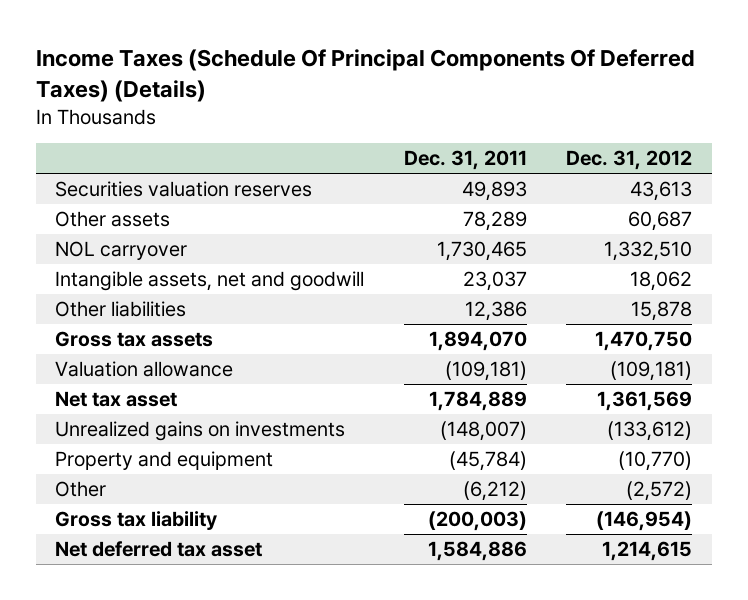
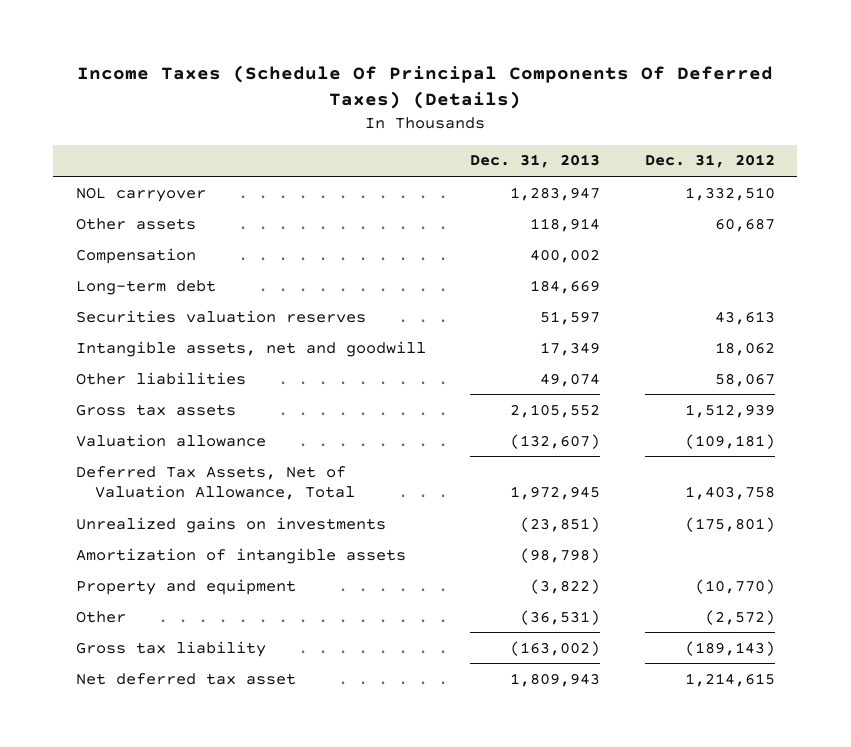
[403,150,527,171] Dec. 31, 2011 -> none
none -> [470,154,601,169] Dec. 31, 2013
[55,210,171,227] Other assets -> [75,217,196,230] Other assets
none -> [75,247,196,264] Compensation
none -> [75,279,216,295] Long-term debt
[55,180,313,197] Securities valuation reserves -> [75,309,366,323] Securities valuation reserves
[631,300,693,321] 15,878 -> [714,372,775,387] 58,067
[595,330,693,351] 1,470,750 -> [684,403,775,418] 1,512,939
[55,390,178,407] Net tax asset -> [75,465,356,501] Deferred Tax Assets, Net of Valuation Allowance, Total
[597,390,693,411] 1,361,569 -> [684,486,775,501] 1,403,758
[607,420,693,441] (133,612) -> [684,516,775,532] (175,801)
none -> [75,547,406,564] Amortization of intangible assets
[596,510,693,531] (146,954) -> [684,640,775,656] (189,143)

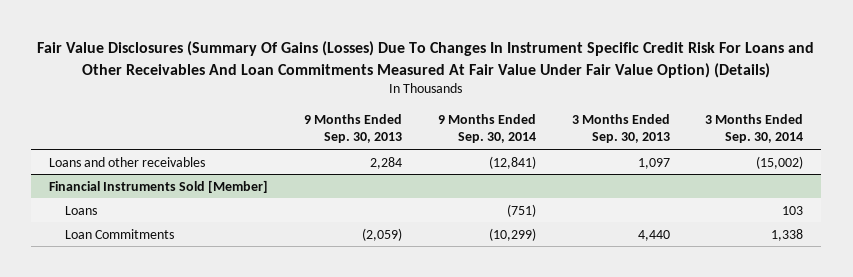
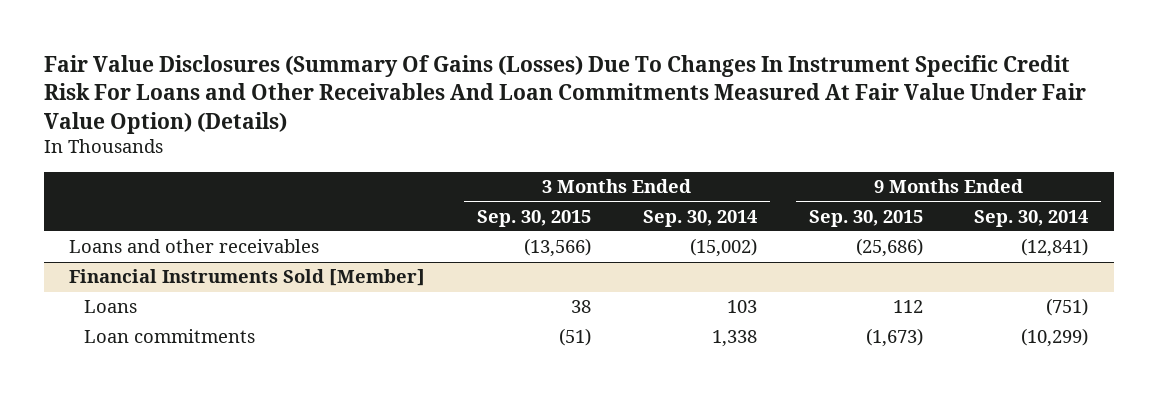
[304,113,403,144] 9 Months Ended Sep. 30, 2013 -> none
[571,113,670,144] 3 Months Ended Sep. 30, 2013 -> none
none -> [477,209,592,227] Sep. 30, 2015
none -> [808,209,923,227] Sep. 30, 2015
[65,228,175,239] Loan Commitments -> [83,329,255,344] Loan commitments

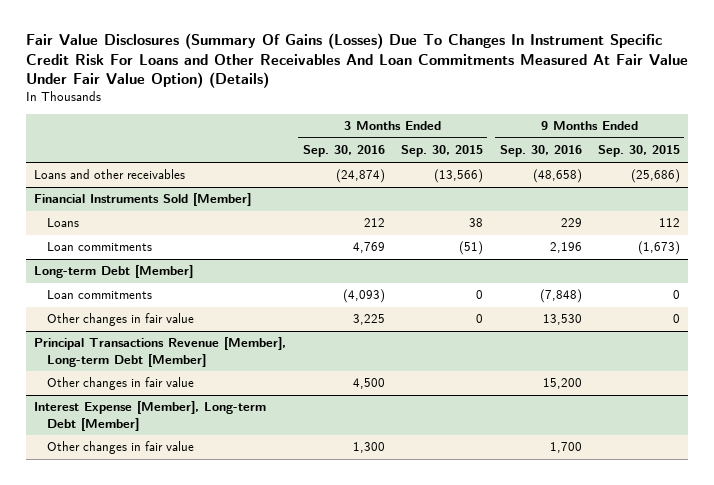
[642,209,757,227] Sep. 30, 2014 -> none
[974,209,1089,227] Sep. 30, 2014 -> none
none -> [302,145,385,158] Sep. 30, 2016
none -> [499,145,582,158] Sep. 30, 2016
none -> [33,265,193,279] Long-term Debt [Member]
none -> [47,290,153,300] Loan commitments
none -> [47,313,195,327] Other changes in fair value
none -> [33,337,286,367] Principal Transactions Revenue [Member], Long-term Debt [Member]
none -> [47,377,195,391] Other changes in fair value
none -> [33,401,266,431] Interest Expense [Member], Long-term Debt [Member]
none -> [47,441,195,455] Other changes in fair value

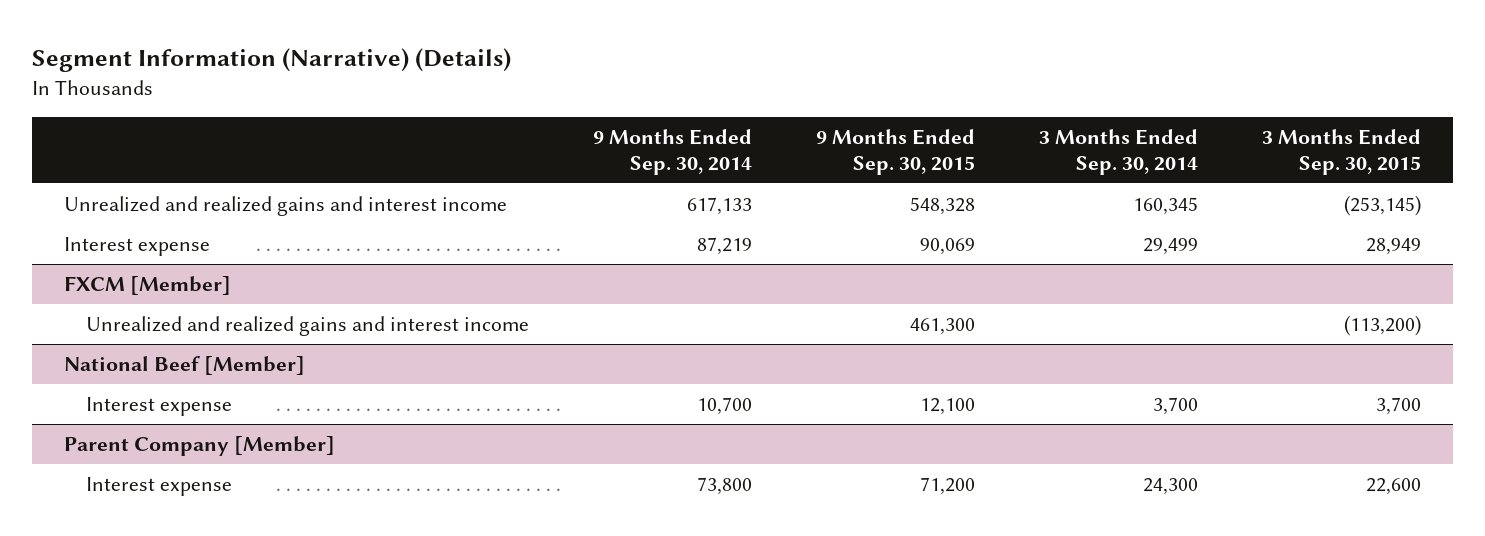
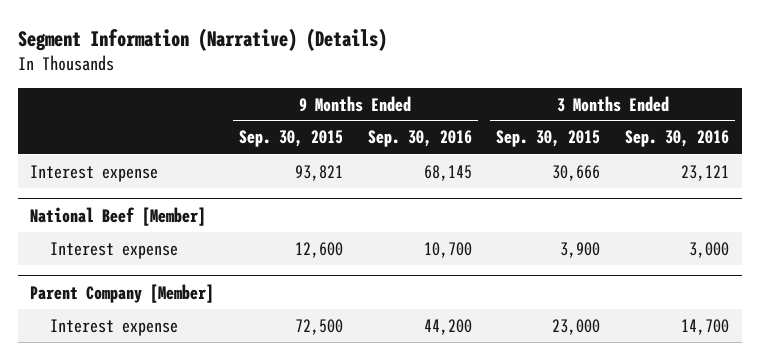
[593,128,753,175] 9 Months Ended Sep. 30, 2014 -> none
[1039,128,1199,175] 3 Months Ended Sep. 30, 2014 -> none
none -> [367,130,472,148] Sep. 30, 2016
none -> [625,130,730,148] Sep. 30, 2016
[64,196,508,217] Unrealized and realized gains and interest income -> none
[64,276,232,296] FXCM [Member] -> none
[86,316,530,337] Unrealized and realized gains and interest income -> none
[920,238,976,256] 90,069 -> [294,164,343,181] 93,821
[1366,238,1422,256] 28,949 -> [552,164,601,181] 30,666
[920,398,976,416] 12,100 -> [294,241,343,258] 12,600
[1376,397,1422,416] 3,700 -> [560,241,601,258] 3,900
[920,477,976,496] 71,200 -> [294,318,343,335] 72,500
[1366,478,1422,496] 22,600 -> [552,318,601,335] 23,000

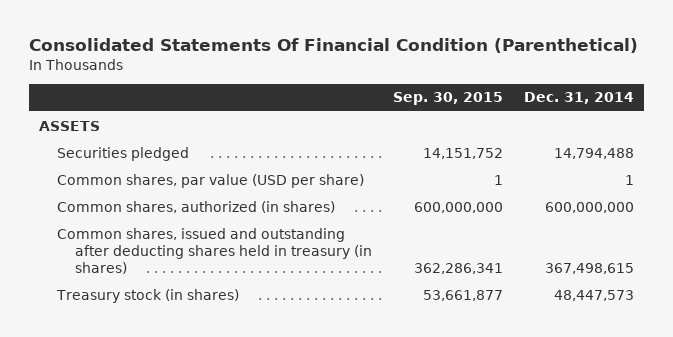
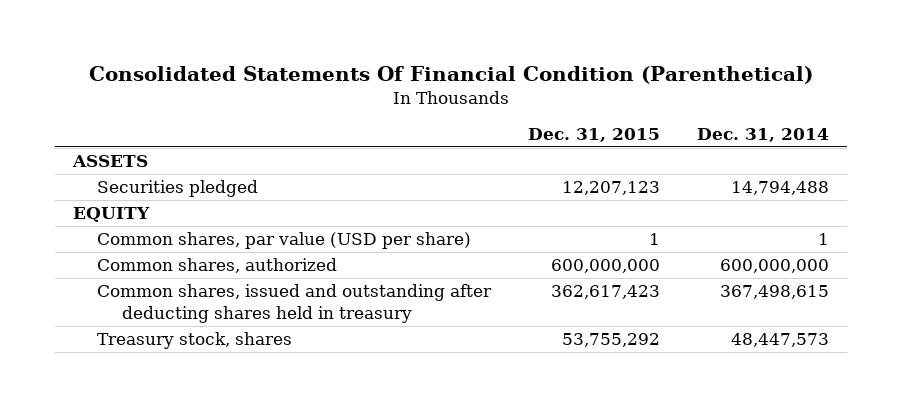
[392,92,503,106] Sep. 30, 2015 -> none
none -> [528,127,661,142] Dec. 31, 2015
none -> [72,207,150,223] EQUITY
[56,200,335,213] Common shares, authorized (in shares) -> [97,258,338,274] Common shares, authorized
[56,227,372,274] Common shares, issued and outstanding after deducting shares held in treasury (in shares) -> [97,284,493,324] Common shares, issued and outstanding after deducting shares held in treasury
[55,288,239,303] Treasury stock (in shares) -> [97,332,293,350] Treasury stock, shares

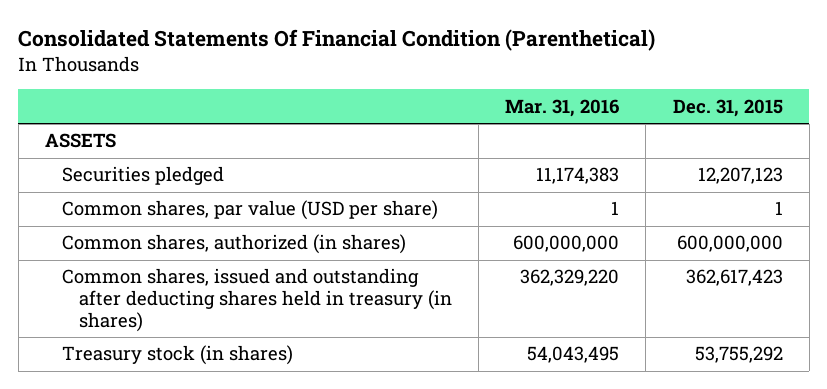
[696,127,829,142] Dec. 31, 2014 -> none
none -> [505,98,620,117] Mar. 31, 2016
[72,207,150,223] EQUITY -> none
[97,258,338,274] Common shares, authorized -> [61,234,406,255] Common shares, authorized (in shares)
[97,284,493,324] Common shares, issued and outstanding after deducting shares held in treasury -> [61,268,453,332] Common shares, issued and outstanding after deducting shares held in treasury (in shares)
[97,332,293,350] Treasury stock, shares -> [61,345,293,366] Treasury stock (in shares)

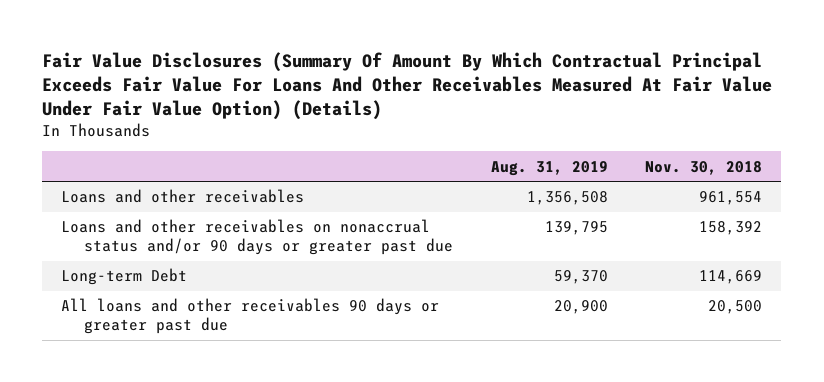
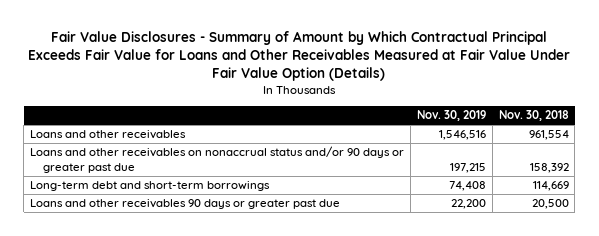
[42,51,773,120] Fair Value Disclosures (Summary Of Amount By Which Contractual Principal Exceeds Fair Value For Loans And Other Receivables Measured At Fair Value Under Fair Value Option) (Details) -> [28,31,571,82] Fair Value Disclosures - Summary of Amount by Which Contractual Principal Exceeds Fair Value for Loans and Other Receivables Measured at Fair Value Under Fair Value Option (Details)
[490,160,608,176] Aug. 31, 2019 -> none
none -> [416,110,486,122] Nov. 30, 2019
[61,268,188,286] Long-term Debt -> [30,181,271,192] Long-term debt and short-term borrowings
[61,298,440,335] All loans and other receivables 90 days or greater past due -> [30,199,341,210] Loans and other receivables 90 days or greater past due

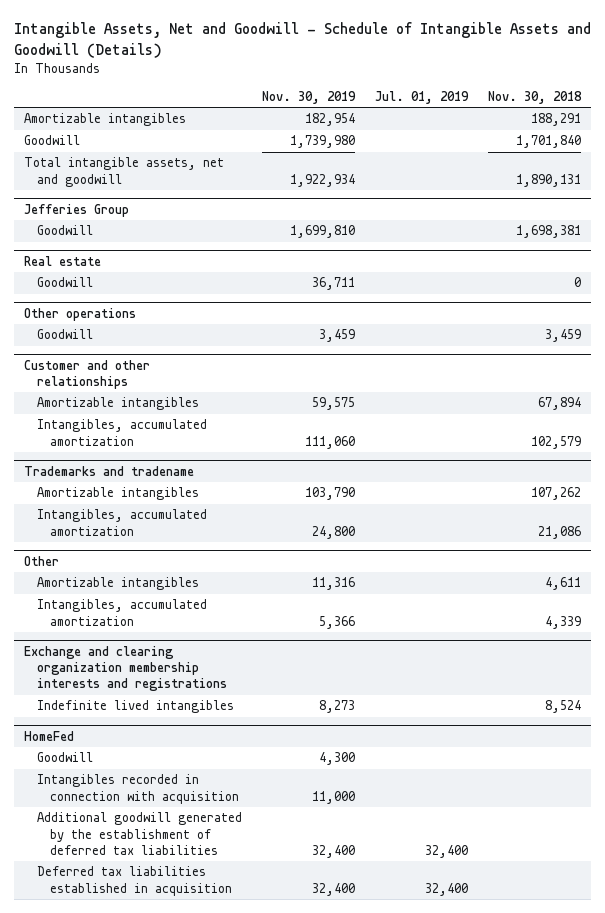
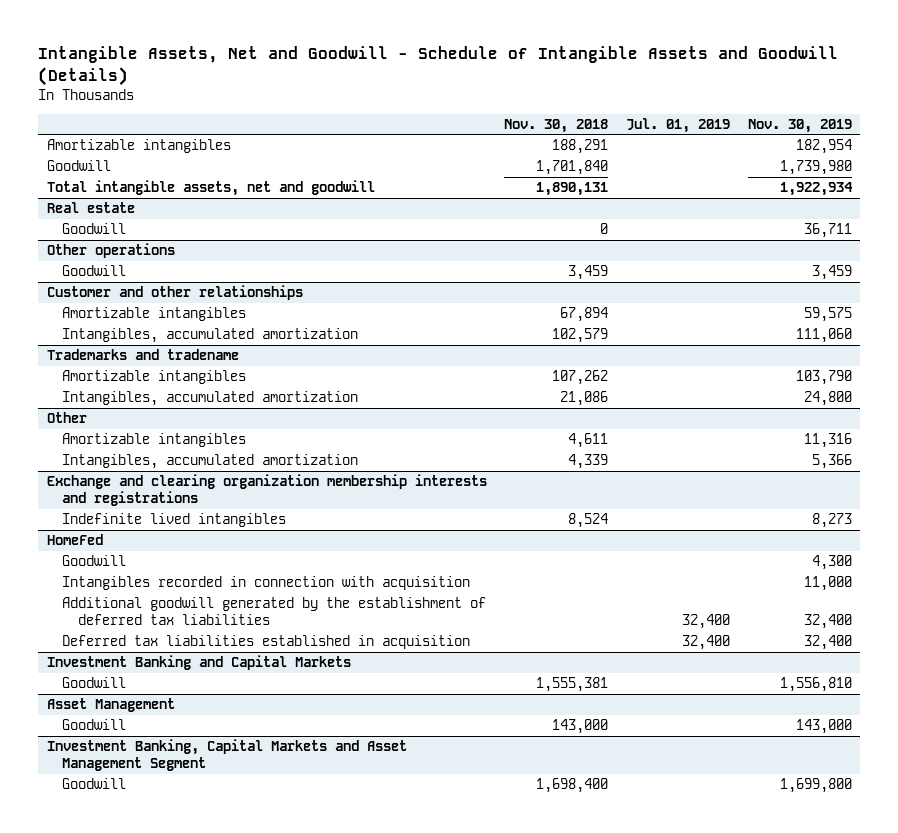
[24,203,130,217] Jefferies Group -> none
[36,225,93,236] Goodwill -> none
none -> [46,655,351,671] Investment Banking and Capital Markets
none -> [62,677,127,689] Goodwill
none -> [46,698,175,713] Asset Management
none -> [62,719,127,731] Goodwill
none -> [46,739,407,772] Investment Banking, Capital Markets and Asset Management Segment
none -> [62,778,127,790] Goodwill

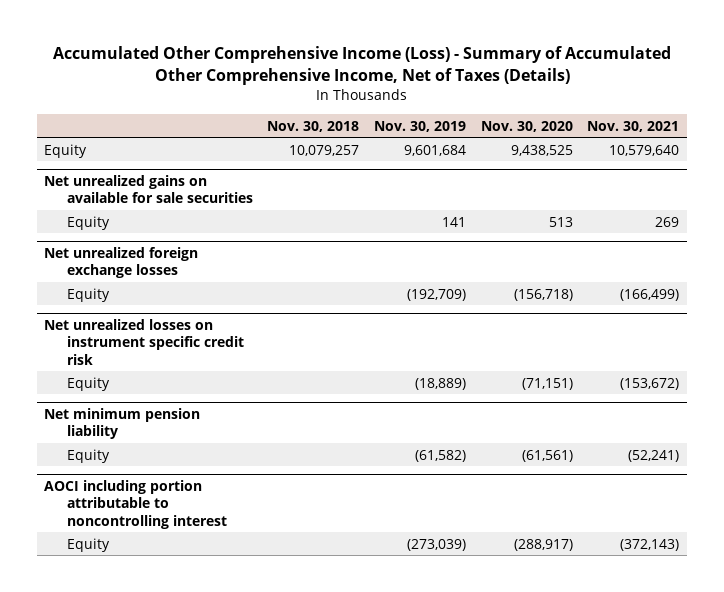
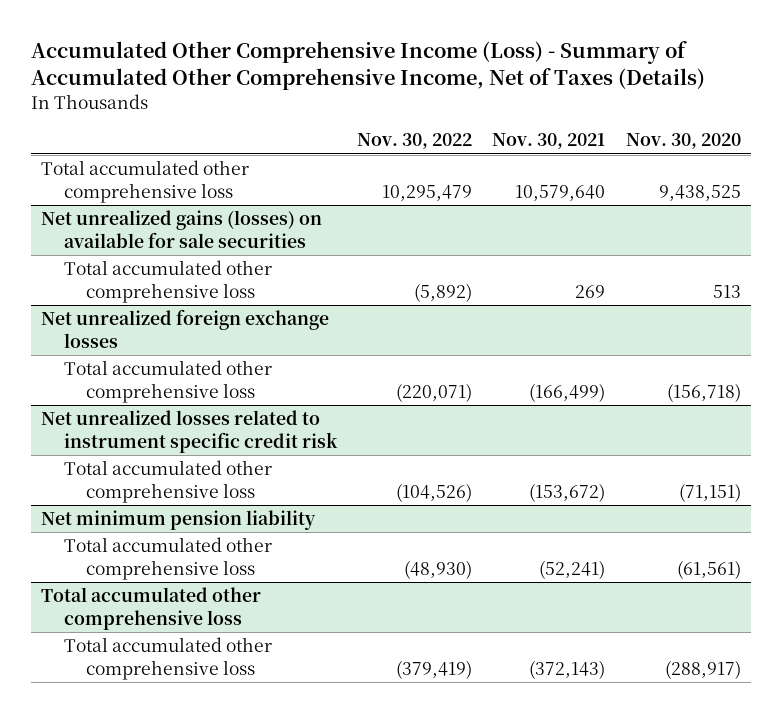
[267,120,360,132] Nov. 30, 2018 -> none
[374,120,467,132] Nov. 30, 2019 -> none
none -> [356,133,472,150] Nov. 30, 2022
[44,143,88,158] Equity -> [40,160,249,203] Total accumulated other comprehensive loss
[44,175,253,204] Net unrealized gains on available for sale securities -> [40,210,322,248] Net unrealized gains (losses) on available for sale securities
[66,215,110,230] Equity -> [63,260,272,303] Total accumulated other comprehensive loss
[66,287,110,302] Equity -> [63,360,272,403] Total accumulated other comprehensive loss
[44,319,244,365] Net unrealized losses on instrument specific credit risk -> [40,410,338,453] Net unrealized losses related to instrument specific credit risk
[66,376,110,391] Equity -> [63,460,272,503] Total accumulated other comprehensive loss
[66,448,110,463] Equity -> [63,537,272,580] Total accumulated other comprehensive loss
[44,480,227,529] AOCI including portion attributable to noncontrolling interest -> [40,587,261,630] Total accumulated other comprehensive loss
[66,537,110,552] Equity -> [63,637,272,680] Total accumulated other comprehensive loss

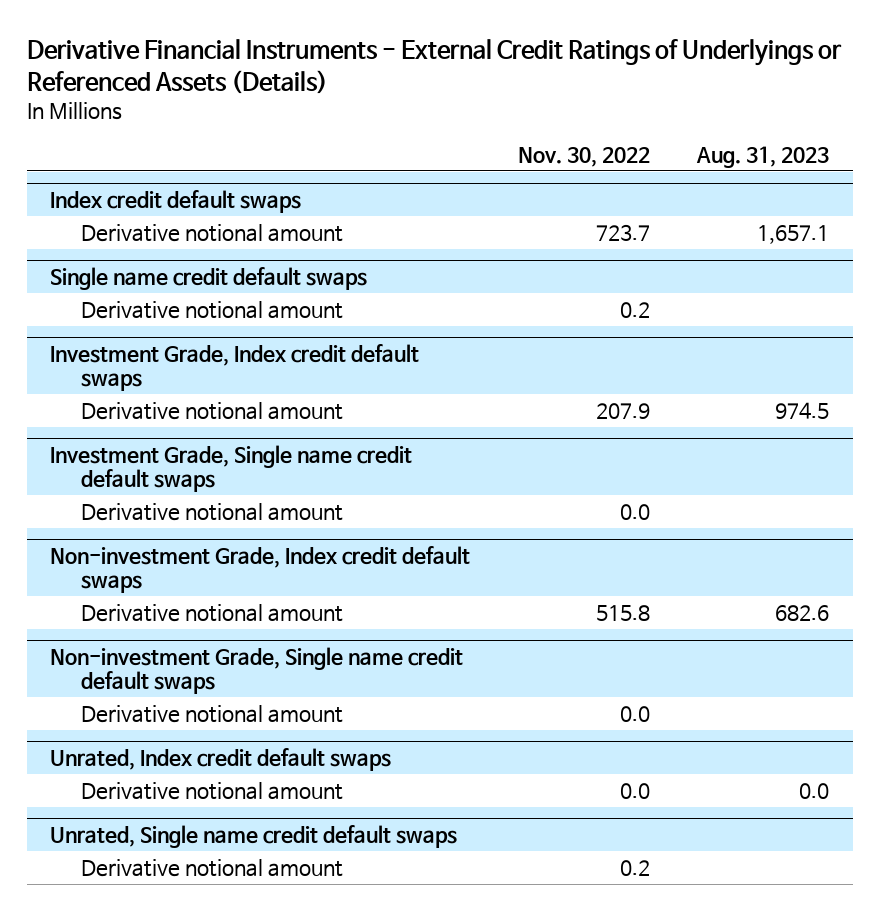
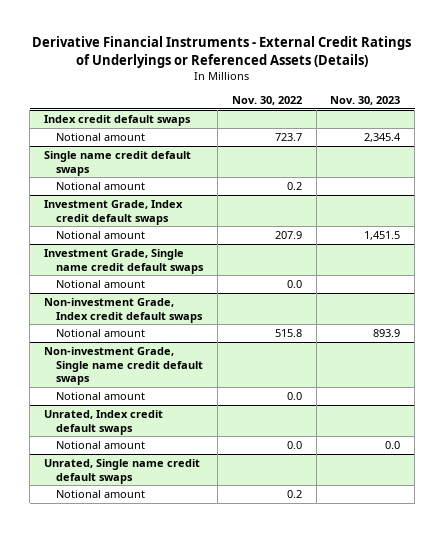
[696,145,830,168] Aug. 31, 2023 -> none
none -> [330,95,401,105] Nov. 30, 2023
[81,223,344,242] Derivative notional amount -> [56,132,146,141] Notional amount
[81,300,344,319] Derivative notional amount -> [56,181,146,190] Notional amount
[81,401,344,420] Derivative notional amount -> [56,230,146,239] Notional amount
[81,502,344,521] Derivative notional amount -> [56,279,146,288] Notional amount
[81,603,344,622] Derivative notional amount -> [56,328,146,337] Notional amount
[81,704,344,723] Derivative notional amount -> [56,391,146,400] Notional amount
[81,781,344,800] Derivative notional amount -> [56,440,146,449] Notional amount
[81,858,344,877] Derivative notional amount -> [56,489,146,498] Notional amount

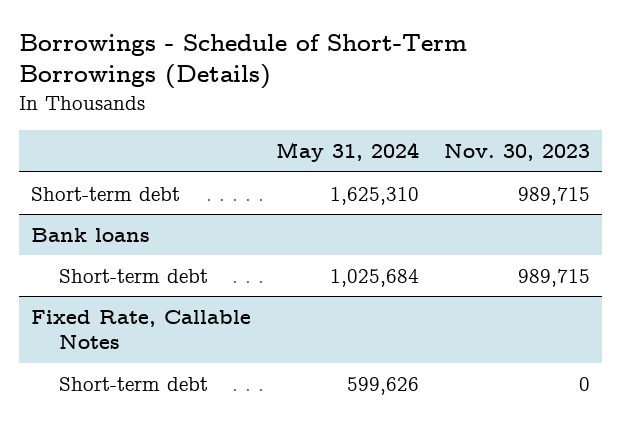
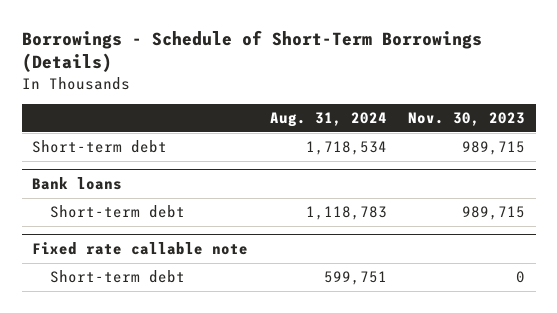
[276,142,420,163] May 31, 2024 -> none
none -> [269,111,387,127] Aug. 31, 2024
[31,309,252,350] Fixed Rate, Callable Notes -> [32,242,249,256] Fixed rate callable note

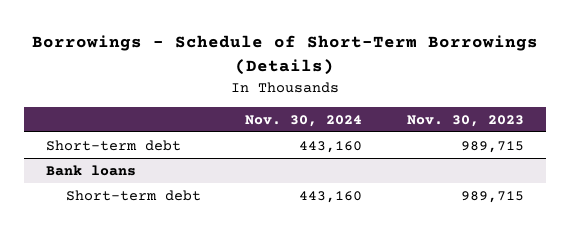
[269,111,387,127] Aug. 31, 2024 -> none
none -> [245,114,363,127] Nov. 30, 2024
[32,242,249,256] Fixed rate callable note -> none
[49,270,185,284] Short-term debt -> none

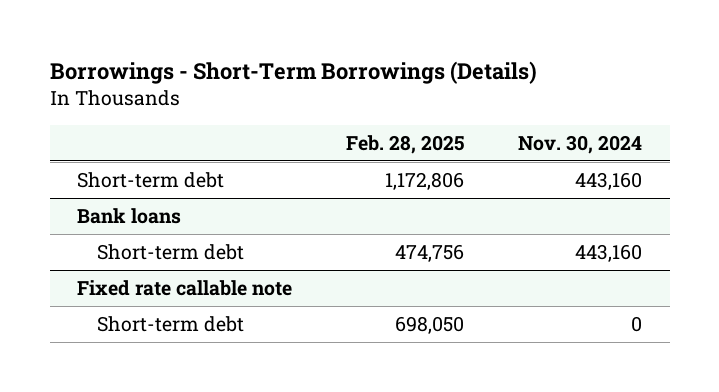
[32,35,539,75] Borrowings - Schedule of Short-Term Borrowings (Details) -> [49,61,537,85] Borrowings - Short-Term Borrowings (Details)
[407,114,525,127] Nov. 30, 2023 -> none
none -> [346,134,465,154] Feb. 28, 2025
none -> [76,279,292,296] Fixed rate callable note
none -> [96,315,244,332] Short-term debt

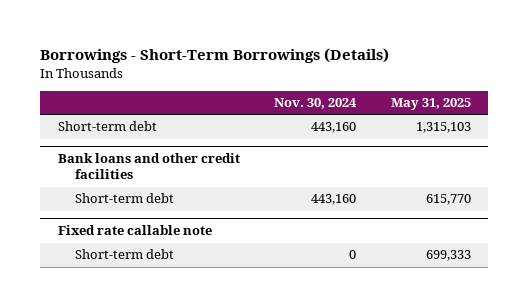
[346,134,465,154] Feb. 28, 2025 -> none
none -> [390,98,471,111] May 31, 2025
[76,207,181,224] Bank loans -> [57,153,240,180] Bank loans and other credit facilities

